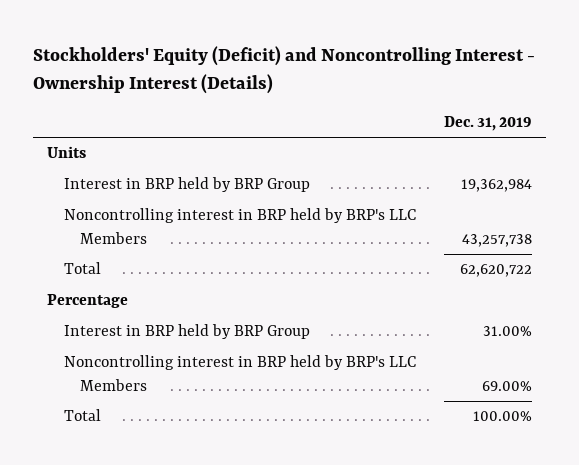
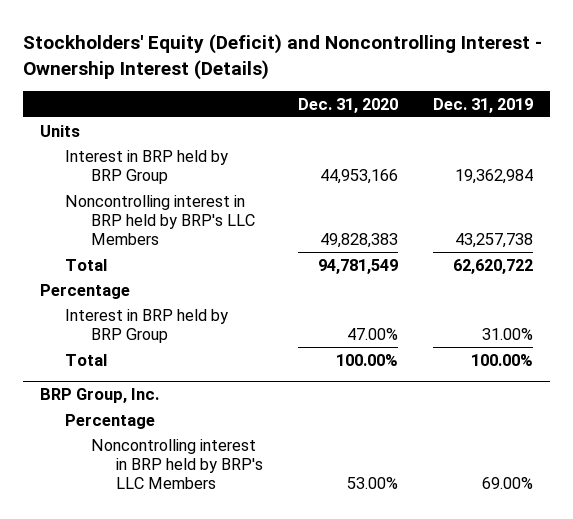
none -> [297,97,398,113] Dec. 31, 2020
[63,355,416,391] Noncontrolling interest in BRP held by BRP's LLC Members -> none
none -> [40,388,160,404] BRP Group, Inc.
none -> [65,413,156,429] Percentage
none -> [90,438,264,490] Noncontrolling interest in BRP held by BRP's LLC Members

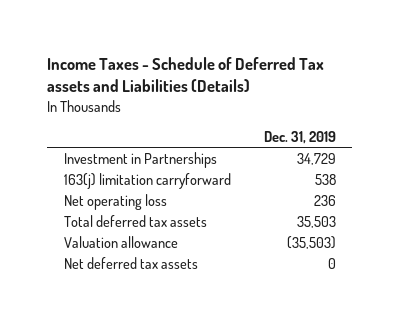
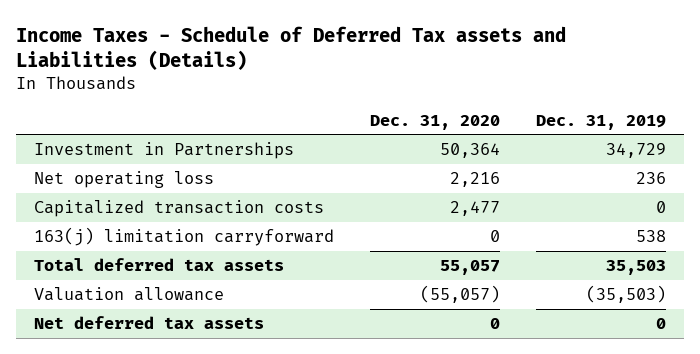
none -> [370,114,501,130] Dec. 31, 2020
none -> [34,200,325,218] Capitalized transaction costs
[63,172,231,189] 163(j) limitation carryforward -> [34,227,335,247] 163(j) limitation carryforward

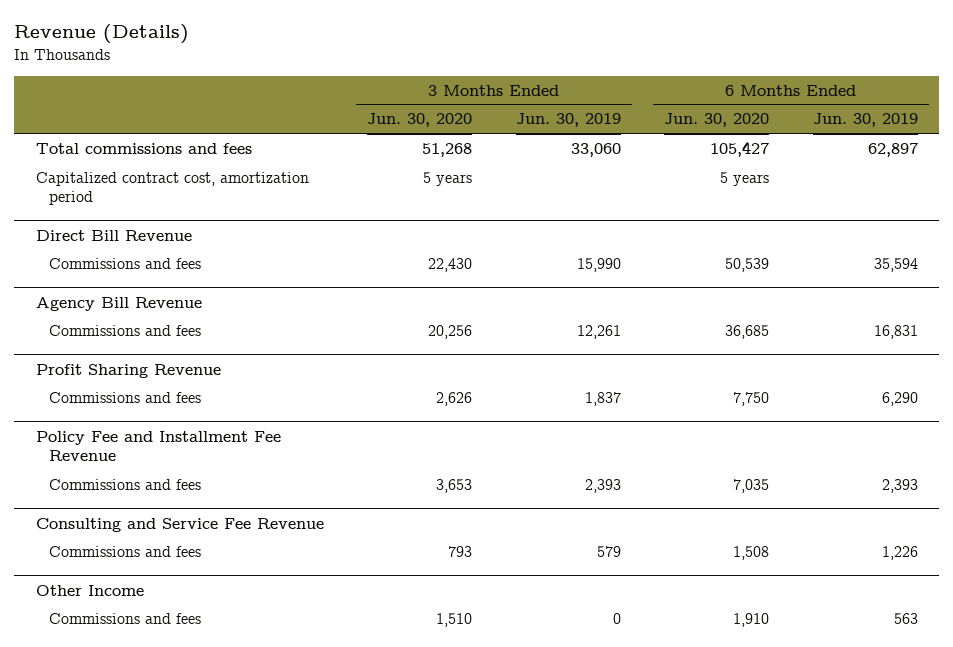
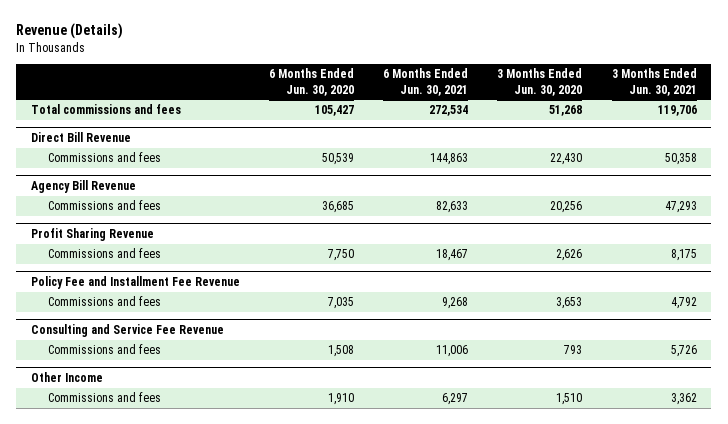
[515,113,621,128] Jun. 30, 2019 -> none
[812,113,918,128] Jun. 30, 2019 -> none
none -> [383,68,469,96] 6 Months Ended Jun. 30, 2021
none -> [611,68,697,96] 3 Months Ended Jun. 30, 2021
[35,171,309,206] Capitalized contract cost, amortization period -> none

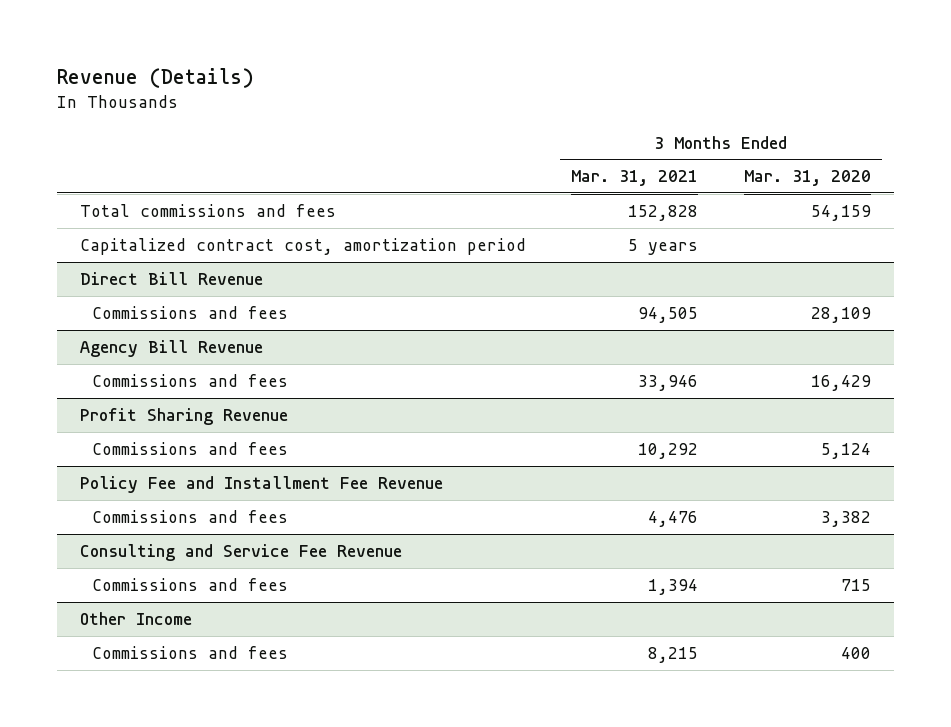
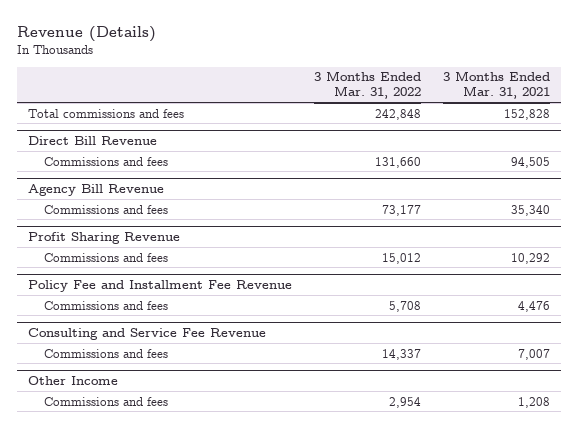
[743,170,871,187] Mar. 31, 2020 -> none
none -> [314,71,422,100] 3 Months Ended Mar. 31, 2022
[79,237,526,255] Capitalized contract cost, amortization period -> none
[638,374,699,391] 33,946 -> [511,204,551,216] 35,340
[648,578,699,595] 1,394 -> [518,348,551,360] 7,007
[648,646,699,663] 8,215 -> [518,396,551,408] 1,208

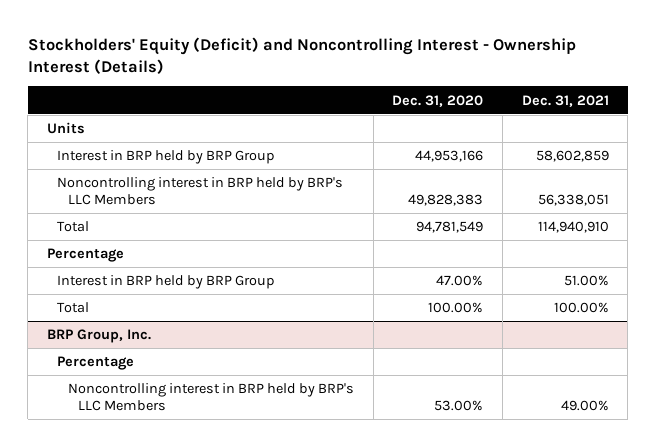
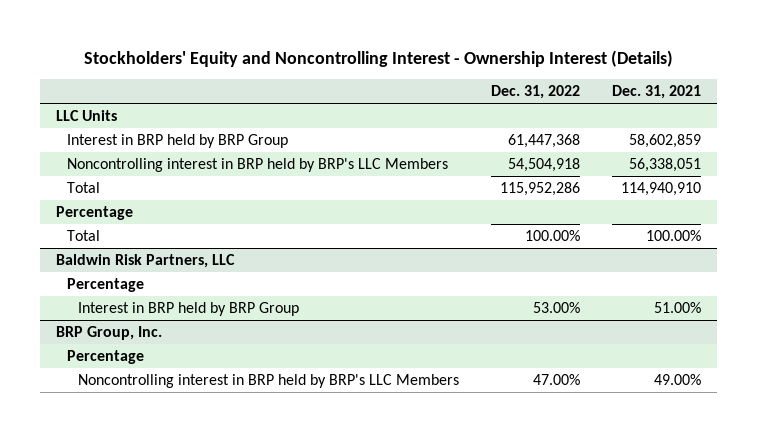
[27,36,576,75] Stockholders' Equity (Deficit) and Noncontrolling Interest - Ownership Interest (Details) -> [83,49,673,67] Stockholders' Equity and Noncontrolling Interest - Ownership Interest (Details)
[392,94,484,107] Dec. 31, 2020 -> none
none -> [491,85,581,100] Dec. 31, 2022
[47,122,86,135] Units -> [55,110,117,122] LLC Units
[57,275,275,290] Interest in BRP held by BRP Group -> none
none -> [55,254,235,269] Baldwin Risk Partners, LLC
none -> [66,278,144,293] Percentage
none -> [78,302,300,317] Interest in BRP held by BRP Group

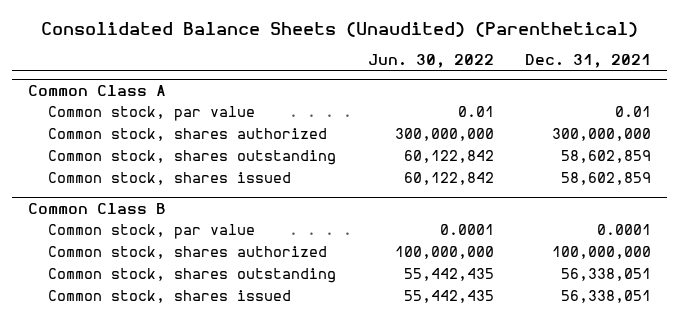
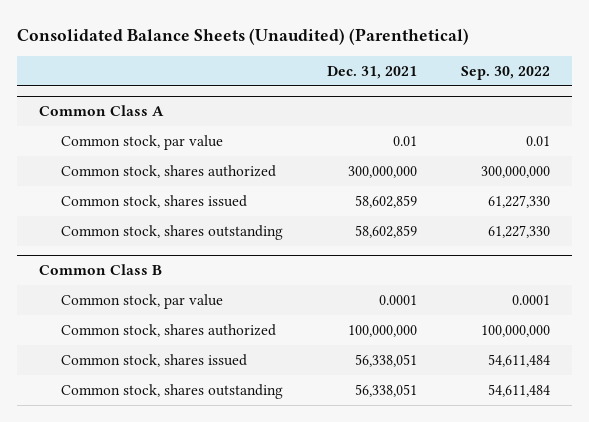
[367,54,494,69] Jun. 30, 2022 -> none
none -> [461,65,551,80] Sep. 30, 2022
[47,150,336,166] Common stock, shares outstanding -> [61,224,284,240] Common stock, shares outstanding
[47,268,336,284] Common stock, shares outstanding -> [61,383,284,399] Common stock, shares outstanding

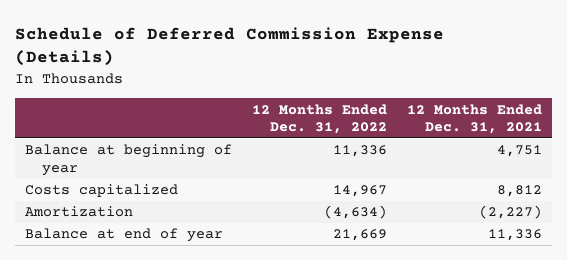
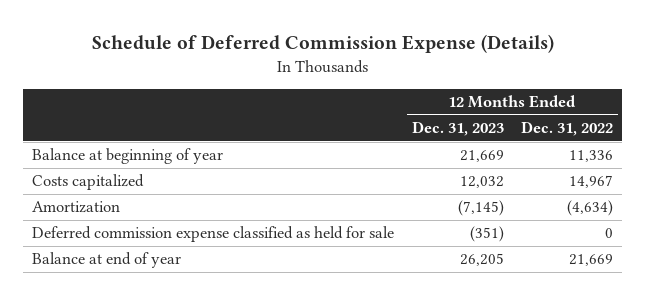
[407,103,543,135] 12 Months Ended Dec. 31, 2021 -> none
none -> [411,121,504,137] Dec. 31, 2023
none -> [32,226,395,243] Deferred commission expense classified as held for sale

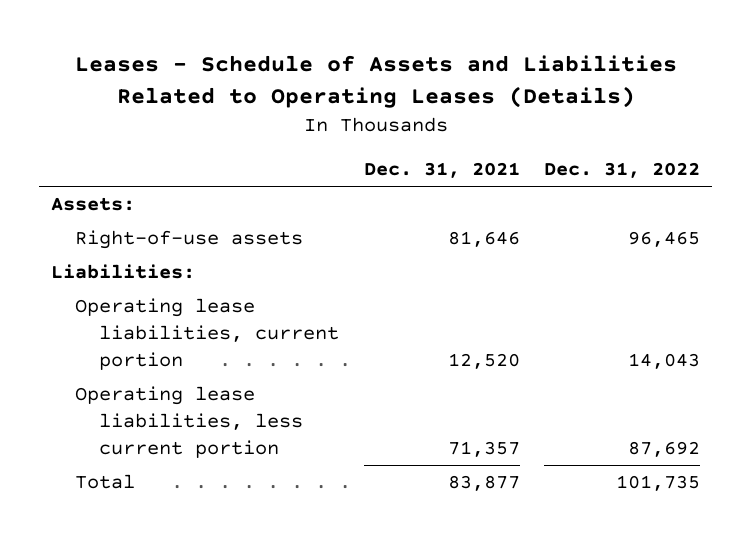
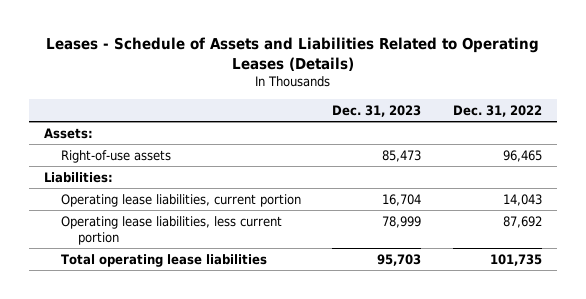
[363,162,520,179] Dec. 31, 2021 -> none
none -> [332,104,422,117] Dec. 31, 2023
[75,474,136,490] Total -> [61,253,268,267] Total operating lease liabilities

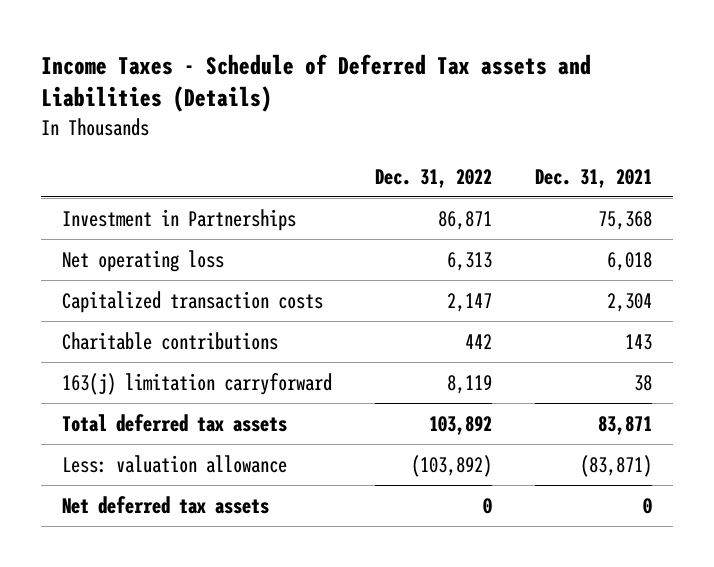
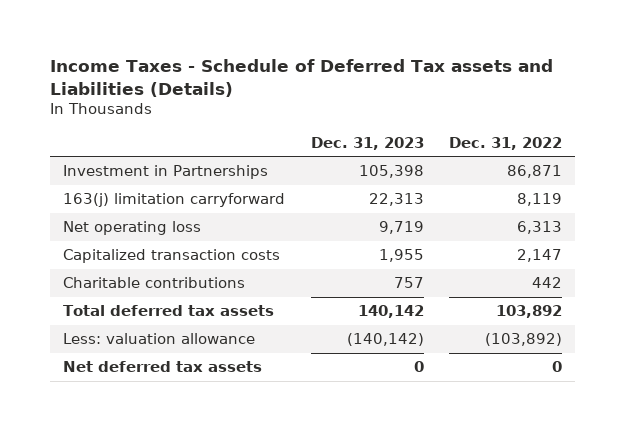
[534,168,652,188] Dec. 31, 2021 -> none
none -> [310,136,424,150] Dec. 31, 2023
[62,372,333,395] 163(j) limitation carryforward -> [62,193,285,208] 163(j) limitation carryforward

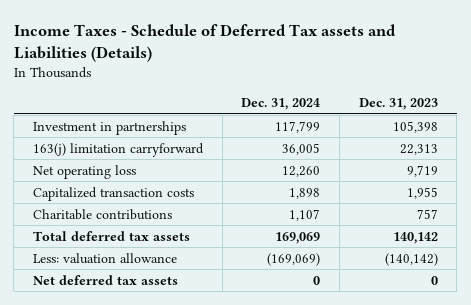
[449,136,563,150] Dec. 31, 2022 -> none
none -> [241,97,321,110] Dec. 31, 2024
[62,165,268,180] Investment in Partnerships -> [32,120,186,135] Investment in partnerships

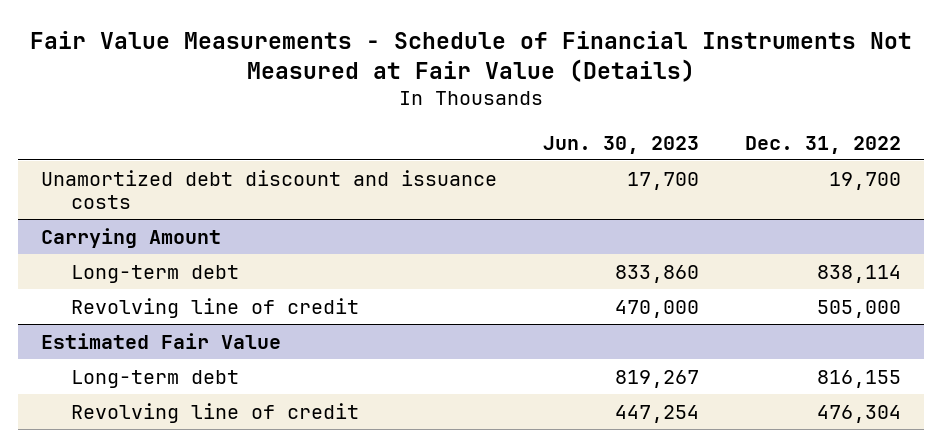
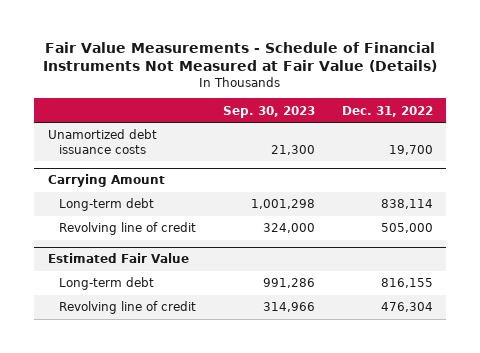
[542,135,699,154] Jun. 30, 2023 -> none
none -> [222,105,315,118] Sep. 30, 2023
[41,169,498,209] Unamortized debt discount and issuance costs -> [47,129,157,154] Unamortized debt issuance costs

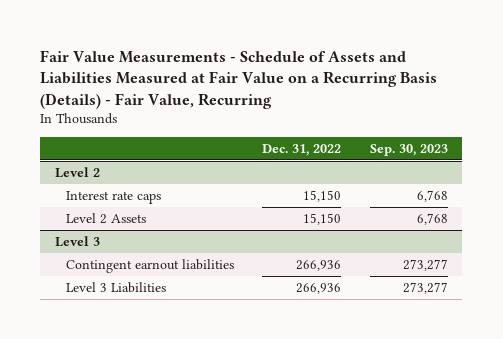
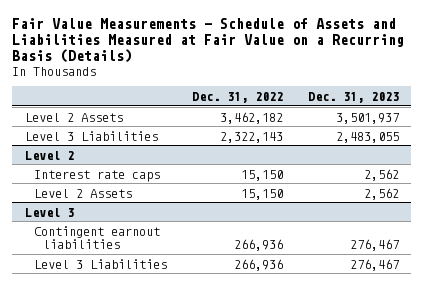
[40,49,438,109] Fair Value Measurements - Schedule of Assets and Liabilities Measured at Fair Value on a Recurring Basis (Details) - Fair Value, Recurring -> [12,17,405,64] Fair Value Measurements - Schedule of Assets and Liabilities Measured at Fair Value on a Recurring Basis (Details)
[370,144,449,157] Sep. 30, 2023 -> none
none -> [307,91,399,103] Dec. 31, 2023
none -> [24,112,123,122] Level 2 Assets
none -> [24,130,158,141] Level 3 Liabilities

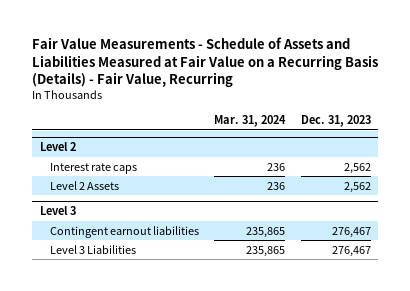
[12,17,405,64] Fair Value Measurements - Schedule of Assets and Liabilities Measured at Fair Value on a Recurring Basis (Details) -> [32,37,379,88] Fair Value Measurements - Schedule of Assets and Liabilities Measured at Fair Value on a Recurring Basis (Details) - Fair Value, Recurring
[191,91,283,103] Dec. 31, 2022 -> none
none -> [214,115,287,128] Mar. 31, 2024
[24,112,123,122] Level 2 Assets -> none
[24,130,158,141] Level 3 Liabilities -> none

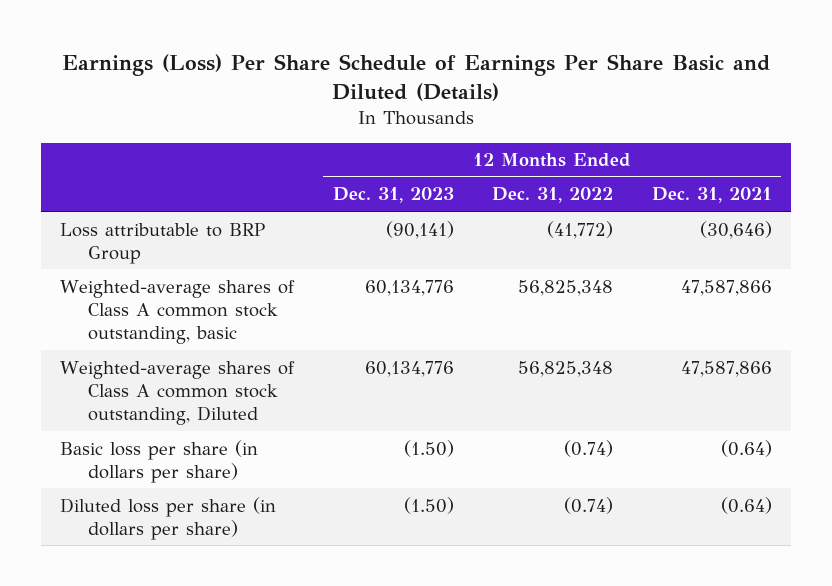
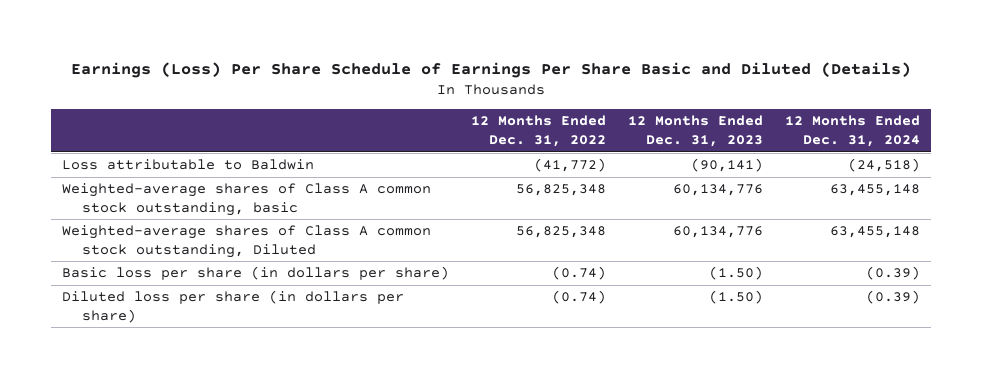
[651,187,772,204] Dec. 31, 2021 -> none
none -> [785,115,921,148] 12 Months Ended Dec. 31, 2024
[60,222,266,264] Loss attributable to BRP Group -> [62,159,315,171] Loss attributable to Baldwin

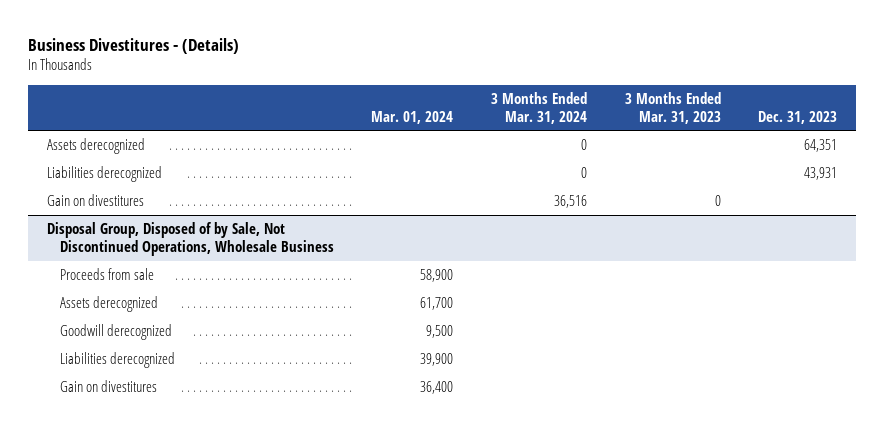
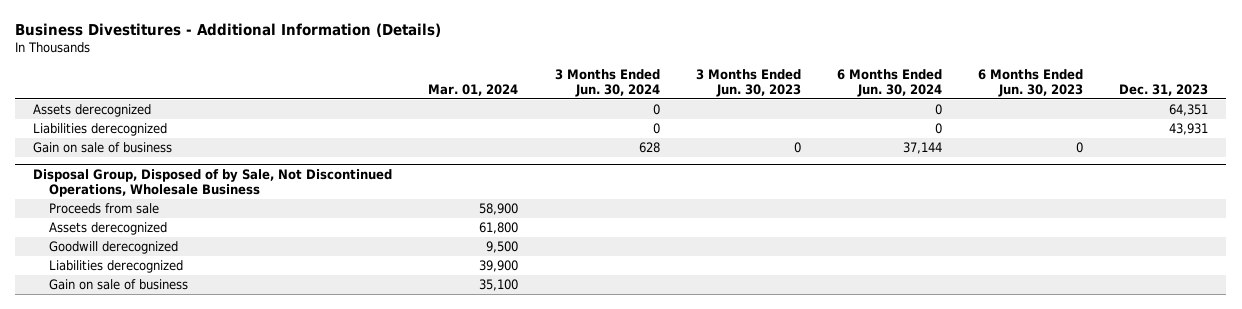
[28,37,240,54] Business Divestitures - (Details) -> [15,22,442,37] Business Divestitures - Additional Information (Details)
[490,91,587,124] 3 Months Ended Mar. 31, 2024 -> none
[624,91,721,124] 3 Months Ended Mar. 31, 2023 -> none
none -> [554,68,660,98] 3 Months Ended Jun. 30, 2024
none -> [695,68,801,98] 3 Months Ended Jun. 30, 2023
none -> [836,68,942,98] 6 Months Ended Jun. 30, 2024
none -> [978,68,1084,98] 6 Months Ended Jun. 30, 2023
[47,194,145,207] Gain on divestitures -> [33,142,173,154] Gain on sale of business
[420,297,454,311] 61,700 -> [479,222,519,235] 61,800
[59,380,157,393] Gain on divestitures -> [48,279,188,291] Gain on sale of business
[420,381,454,395] 36,400 -> [479,279,519,292] 35,100

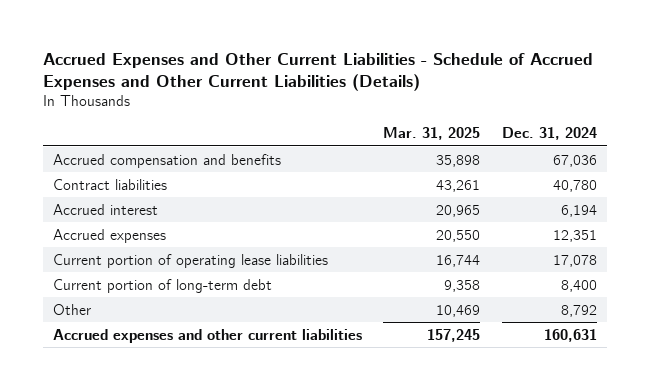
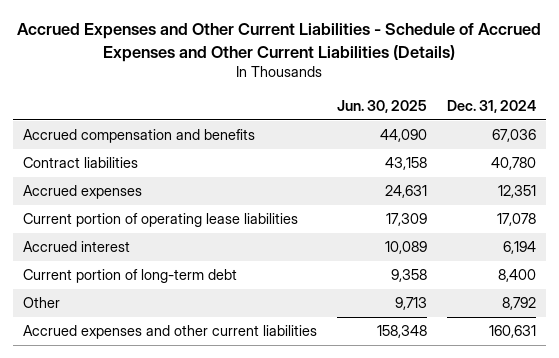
[383,127,481,141] Mar. 31, 2025 -> none
none -> [336,100,427,114] Jun. 30, 2025
[53,203,159,215] Accrued interest -> [23,241,131,253] Accrued interest

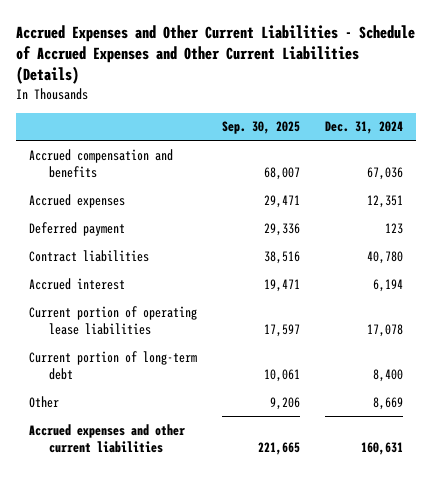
[336,100,427,114] Jun. 30, 2025 -> none
none -> [222,121,301,135] Sep. 30, 2025
none -> [28,221,125,236] Deferred payment
[23,157,139,169] Contract liabilities -> [28,249,149,262] Contract liabilities
[23,213,299,228] Current portion of operating lease liabilities -> [28,305,197,335] Current portion of operating lease liabilities
[501,297,536,311] 8,792 -> [373,396,404,410] 8,669

